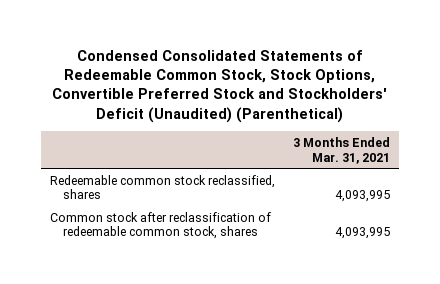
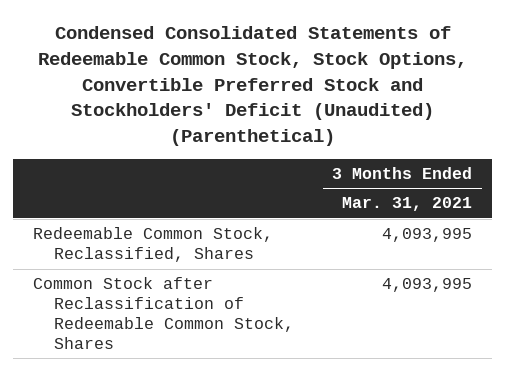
[50,174,276,200] Redeemable common stock reclassified, shares -> [32,227,273,263] Redeemable Common Stock, Reclassified, Shares
[50,211,272,240] Common stock after reclassification of redeemable common stock, shares -> [32,277,294,350] Common Stock after Reclassification of Redeemable Common Stock, Shares

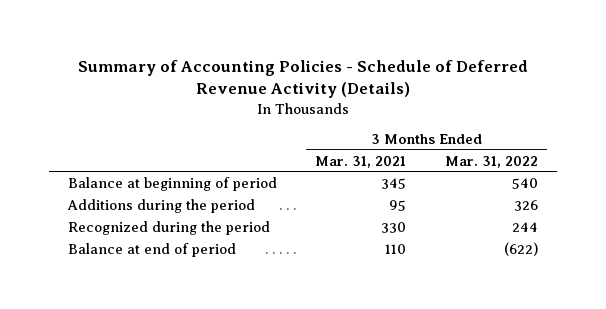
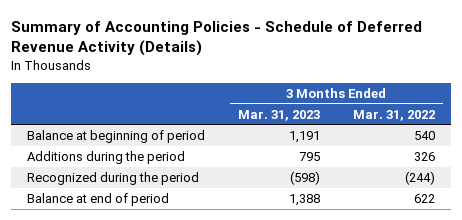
[315,155,407,168] Mar. 31, 2021 -> none
none -> [238,109,321,121] Mar. 31, 2023
[511,221,538,232] 244 -> [404,170,435,185] (244)
[503,241,538,256] (622) -> [413,193,435,203] 622

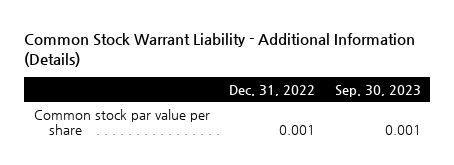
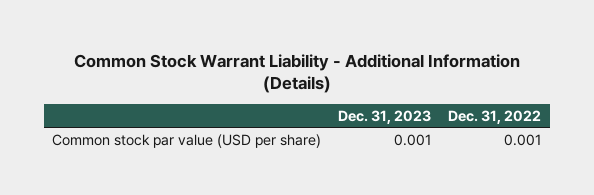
[334,84,421,97] Sep. 30, 2023 -> none
none -> [338,109,432,124] Dec. 31, 2023
[33,108,210,135] Common stock par value per share -> [52,133,322,148] Common stock par value (USD per share)

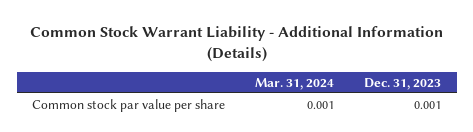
[448,109,542,124] Dec. 31, 2022 -> none
none -> [255,77,335,90] Mar. 31, 2024
[52,133,322,148] Common stock par value (USD per share) -> [31,98,225,112] Common stock par value per share

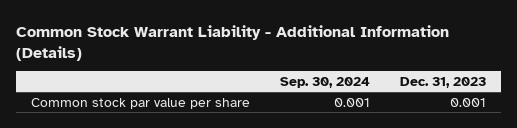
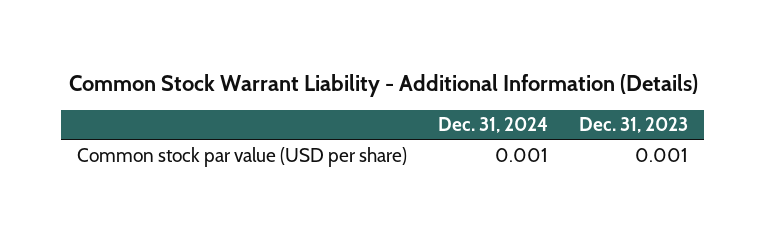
[280,76,371,88] Sep. 30, 2024 -> none
none -> [438,117,549,134] Dec. 31, 2024
[31,97,251,109] Common stock par value per share -> [76,146,407,167] Common stock par value (USD per share)

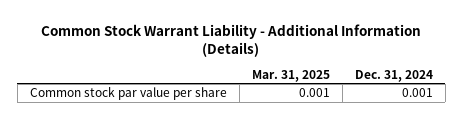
[579,117,689,134] Dec. 31, 2023 -> none
none -> [251,70,330,83] Mar. 31, 2025
[76,146,407,167] Common stock par value (USD per share) -> [29,86,227,101] Common stock par value per share

